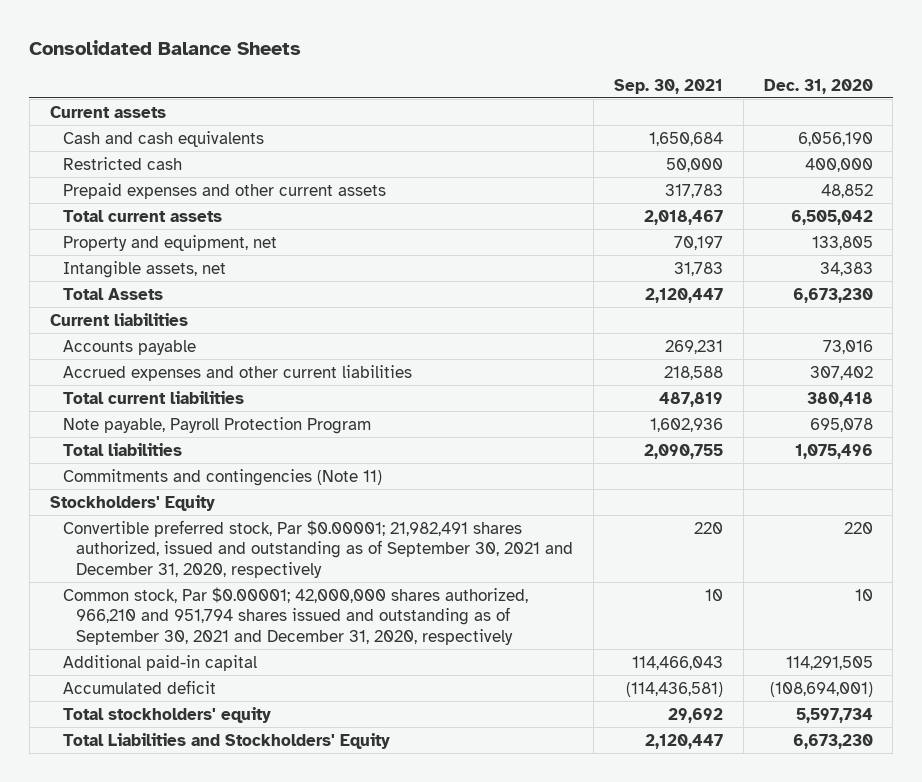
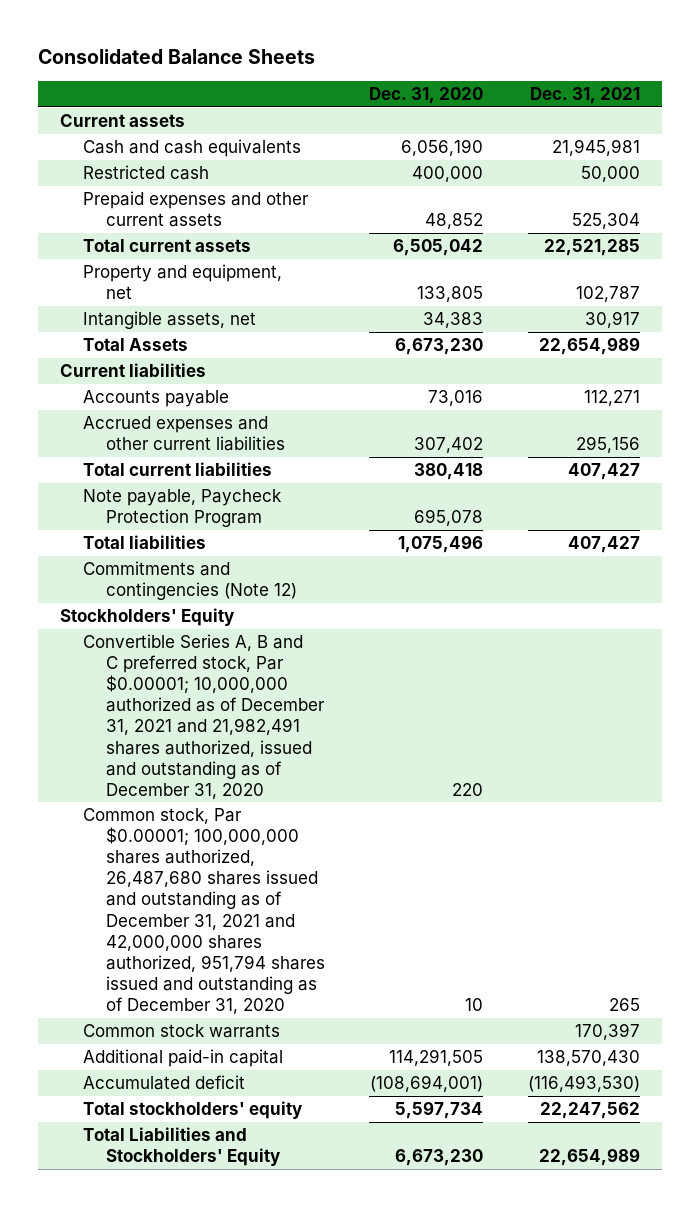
[613,78,723,94] Sep. 30, 2021 -> none
none -> [529,86,640,104] Dec. 31, 2021
[62,416,371,434] Note payable, Payroll Protection Program -> [82,488,282,528] Note payable, Paycheck Protection Program
[62,468,382,486] Commitments and contingencies (Note 11) -> [82,560,297,601] Commitments and contingencies (Note 12)
[62,519,574,578] Convertible preferred stock, Par $0.00001; 21,982,491 shares authorized, issued and outstanding as of September 30, 2021 and December 31, 2020, respectively -> [82,633,325,799] Convertible Series A, B and C preferred stock, Par $0.00001; 10,000,000 authorized as of December 31, 2021 and 21,982,491 shares authorized, issued and outstanding as of December 31, 2020
[62,586,528,645] Common stock, Par $0.00001; 42,000,000 shares authorized, 966,210 and 951,794 shares issued and outstanding as of September 30, 2021 and December 31, 2020, respectively -> [82,807,325,1015] Common stock, Par $0.00001; 100,000,000 shares authorized, 26,487,680 shares issued and outstanding as of December 31, 2021 and 42,000,000 shares authorized, 951,794 shares issued and outstanding as of December 31, 2020
none -> [82,1023,280,1038] Common stock warrants

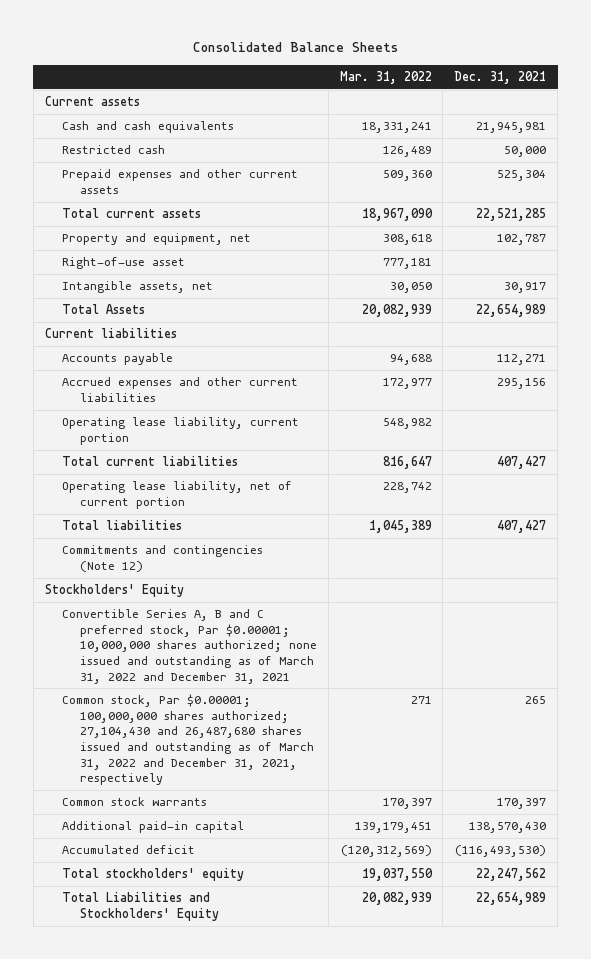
[369,86,484,104] Dec. 31, 2020 -> none
none -> [339,70,432,84] Mar. 31, 2022
none -> [62,257,186,270] Right-of-use asset
none -> [62,417,300,445] Operating lease liability, current portion
[82,488,282,528] Note payable, Paycheck Protection Program -> none
none -> [62,481,293,509] Operating lease liability, net of current portion
[82,633,325,799] Convertible Series A, B and C preferred stock, Par $0.00001; 10,000,000 authorized as of December 31, 2021 and 21,982,491 shares authorized, issued and outstanding as of December 31, 2020 -> [62,609,317,684] Convertible Series A, B and C preferred stock, Par $0.00001; 10,000,000 shares authorized; none issued and outstanding as of March 31, 2022 and December 31, 2021
[82,807,325,1015] Common stock, Par $0.00001; 100,000,000 shares authorized, 26,487,680 shares issued and outstanding as of December 31, 2021 and 42,000,000 shares authorized, 951,794 shares issued and outstanding as of December 31, 2020 -> [62,694,314,786] Common stock, Par $0.00001; 100,000,000 shares authorized; 27,104,430 and 26,487,680 shares issued and outstanding as of March 31, 2022 and December 31, 2021, respectively

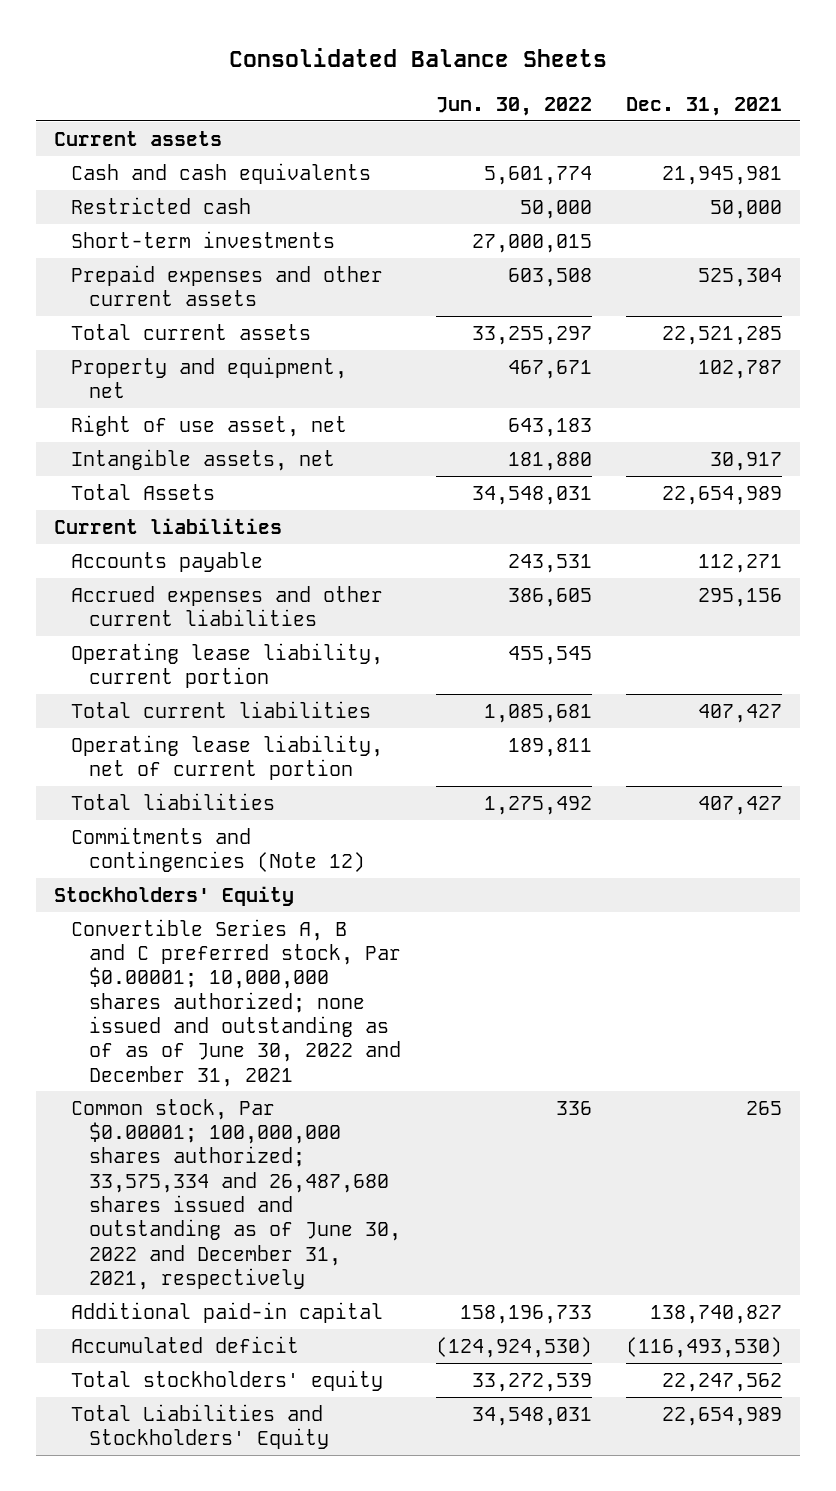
[339,70,432,84] Mar. 31, 2022 -> none
none -> [435,97,592,117] Jun. 30, 2022
none -> [71,230,336,248] Short-term investments
[62,257,186,270] Right-of-use asset -> [71,414,348,437] Right of use asset, net
[62,797,208,807] Common stock warrants -> none
[62,609,317,684] Convertible Series A, B and C preferred stock, Par $0.00001; 10,000,000 shares authorized; none issued and outstanding as of March 31, 2022 and December 31, 2021 -> [71,918,401,1087] Convertible Series A, B and C preferred stock, Par $0.00001; 10,000,000 shares authorized; none issued and outstanding as of as of June 30, 2022 and December 31, 2021
[62,694,314,786] Common stock, Par $0.00001; 100,000,000 shares authorized; 27,104,430 and 26,487,680 shares issued and outstanding as of March 31, 2022 and December 31, 2021, respectively -> [71,1098,401,1290] Common stock, Par $0.00001; 100,000,000 shares authorized; 33,575,334 and 26,487,680 shares issued and outstanding as of June 30, 2022 and December 31, 2021, respectively
[469,822,547,834] 138,570,430 -> [650,1304,783,1324] 138,740,827

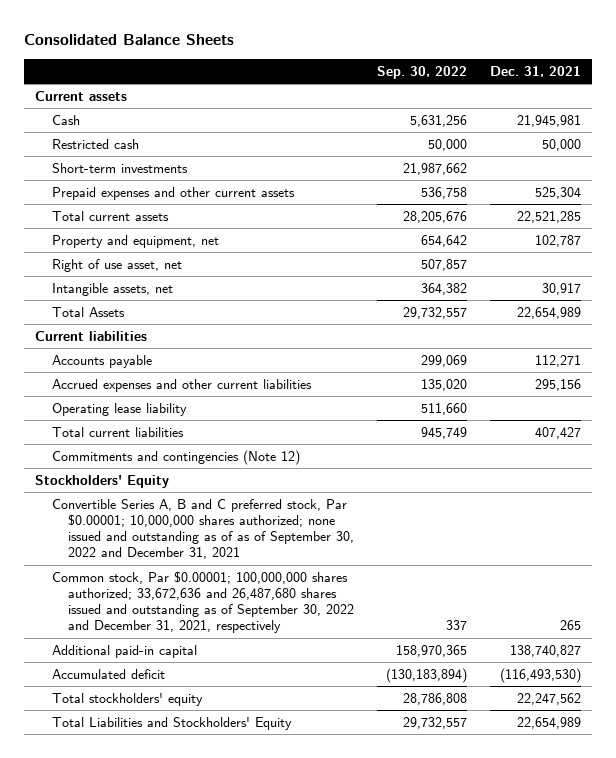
[435,97,592,117] Jun. 30, 2022 -> none
none -> [377,65,468,79] Sep. 30, 2022
[71,162,372,184] Cash and cash equivalents -> [51,114,80,125] Cash
[71,642,384,689] Operating lease liability, current portion -> [51,402,187,416] Operating lease liability
[71,734,384,781] Operating lease liability, net of current portion -> none
[71,792,276,810] Total liabilities -> none
[71,918,401,1087] Convertible Series A, B and C preferred stock, Par $0.00001; 10,000,000 shares authorized; none issued and outstanding as of as of June 30, 2022 and December 31, 2021 -> [51,498,355,560] Convertible Series A, B and C preferred stock, Par $0.00001; 10,000,000 shares authorized; none issued and outstanding as of as of September 30, 2022 and December 31, 2021
[71,1098,401,1290] Common stock, Par $0.00001; 100,000,000 shares authorized; 33,575,334 and 26,487,680 shares issued and outstanding as of June 30, 2022 and December 31, 2021, respectively -> [51,570,355,634] Common stock, Par $0.00001; 100,000,000 shares authorized; 33,672,636 and 26,487,680 shares issued and outstanding as of September 30, 2022 and December 31, 2021, respectively

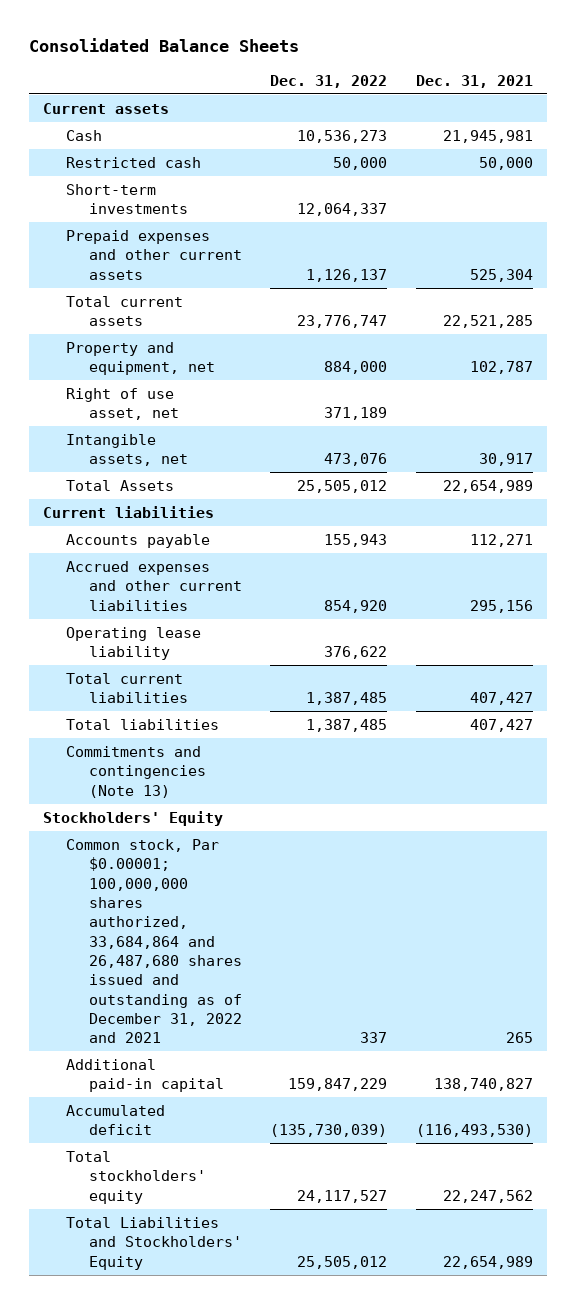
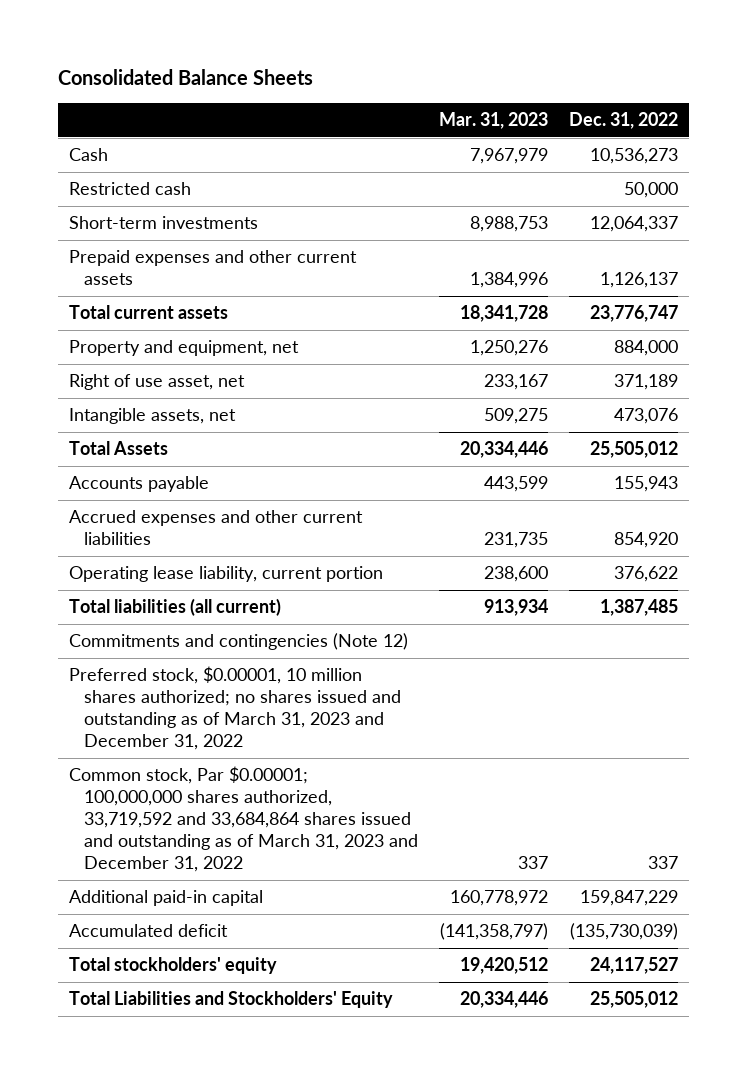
[415,74,533,88] Dec. 31, 2021 -> none
none -> [439,111,549,129] Mar. 31, 2023
[43,102,170,114] Current assets -> none
[43,505,215,518] Current liabilities -> none
[65,672,188,704] Total current liabilities -> none
[43,810,224,826] Stockholders' Equity -> none
[65,626,201,661] Operating lease liability -> [68,566,383,583] Operating lease liability, current portion
[65,718,219,730] Total liabilities -> [68,598,281,617] Total liabilities (all current)
[65,745,206,798] Commitments and contingencies (Note 13) -> [68,633,408,651] Commitments and contingencies (Note 12)
none -> [68,666,402,750] Preferred stock, $0.00001, 10 million shares authorized; no shares issued and outstanding as of March 31, 2023 and December 31, 2022
[65,838,242,1044] Common stock, Par $0.00001; 100,000,000 shares authorized, 33,684,864 and 26,487,680 shares issued and outstanding as of December 31, 2022 and 2021 -> [68,766,419,872] Common stock, Par $0.00001; 100,000,000 shares authorized, 33,719,592 and 33,684,864 shares issued and outstanding as of March 31, 2023 and December 31, 2022

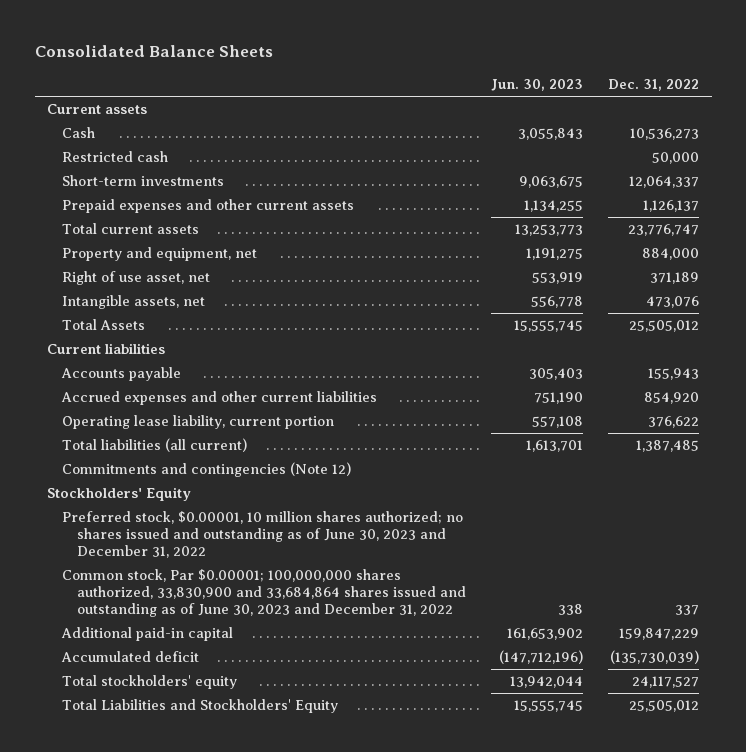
[439,111,549,129] Mar. 31, 2023 -> none
none -> [491,79,584,92] Jun. 30, 2023
none -> [47,104,148,115] Current assets
none -> [47,343,166,355] Current liabilities
none -> [47,487,192,502] Stockholders' Equity
[68,666,402,750] Preferred stock, $0.00001, 10 million shares authorized; no shares issued and outstanding as of March 31, 2023 and December 31, 2022 -> [62,511,464,559] Preferred stock, $0.00001, 10 million shares authorized; no shares issued and outstanding as of June 30, 2023 and December 31, 2022
[68,766,419,872] Common stock, Par $0.00001; 100,000,000 shares authorized, 33,719,592 and 33,684,864 shares issued and outstanding as of March 31, 2023 and December 31, 2022 -> [62,569,467,618] Common stock, Par $0.00001; 100,000,000 shares authorized, 33,830,900 and 33,684,864 shares issued and outstanding as of June 30, 2023 and December 31, 2022

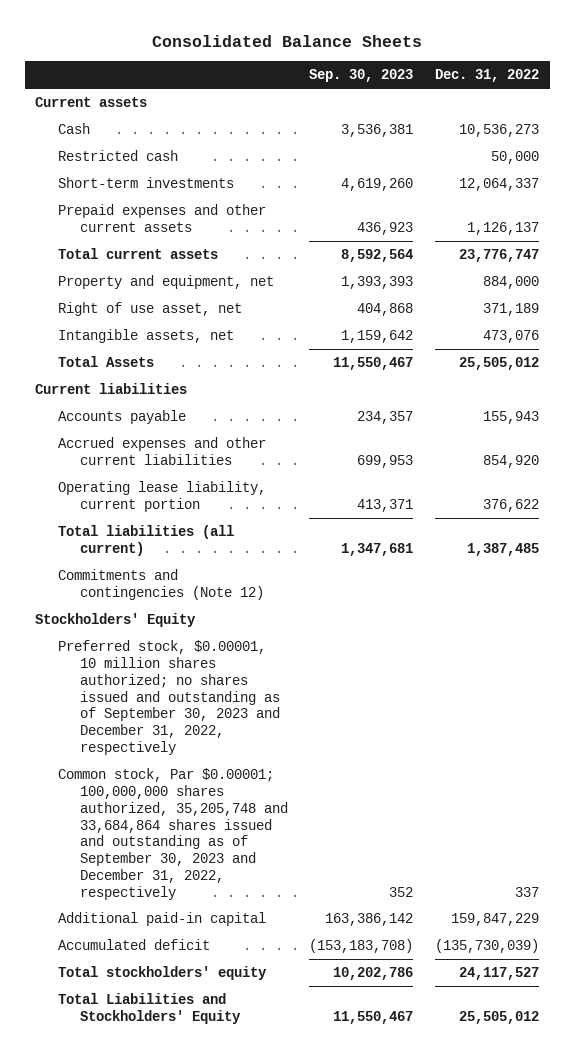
[491,79,584,92] Jun. 30, 2023 -> none
none -> [309,69,414,83] Sep. 30, 2023
[62,511,464,559] Preferred stock, $0.00001, 10 million shares authorized; no shares issued and outstanding as of June 30, 2023 and December 31, 2022 -> [57,640,280,755] Preferred stock, $0.00001, 10 million shares authorized; no shares issued and outstanding as of September 30, 2023 and December 31, 2022, respectively
[62,569,467,618] Common stock, Par $0.00001; 100,000,000 shares authorized, 33,830,900 and 33,684,864 shares issued and outstanding as of June 30, 2023 and December 31, 2022 -> [57,768,288,900] Common stock, Par $0.00001; 100,000,000 shares authorized, 35,205,748 and 33,684,864 shares issued and outstanding as of September 30, 2023 and December 31, 2022, respectively

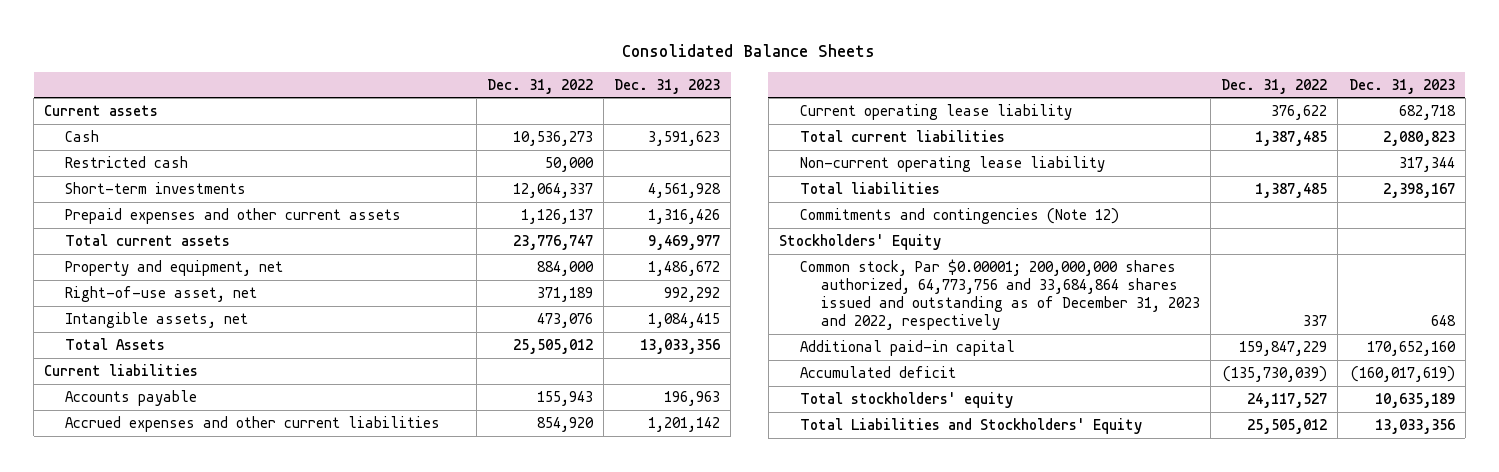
[309,69,414,83] Sep. 30, 2023 -> none
none -> [614,78,721,94] Dec. 31, 2023
[57,302,242,317] Right of use asset, net -> [65,285,258,302] Right-of-use asset, net
[57,481,266,513] Operating lease liability, current portion -> [799,103,1072,120] Current operating lease liability
none -> [799,129,1005,142] Total current liabilities
none -> [799,155,1105,172] Non-current operating lease liability
[57,525,234,557] Total liabilities (all current) -> [799,181,940,194] Total liabilities
[57,640,280,755] Preferred stock, $0.00001, 10 million shares authorized; no shares issued and outstanding as of September 30, 2023 and December 31, 2022, respectively -> none
[57,768,288,900] Common stock, Par $0.00001; 100,000,000 shares authorized, 35,205,748 and 33,684,864 shares issued and outstanding as of September 30, 2023 and December 31, 2022, respectively -> [799,258,1201,330] Common stock, Par $0.00001; 200,000,000 shares authorized, 64,773,756 and 33,684,864 shares issued and outstanding as of December 31, 2023 and 2022, respectively

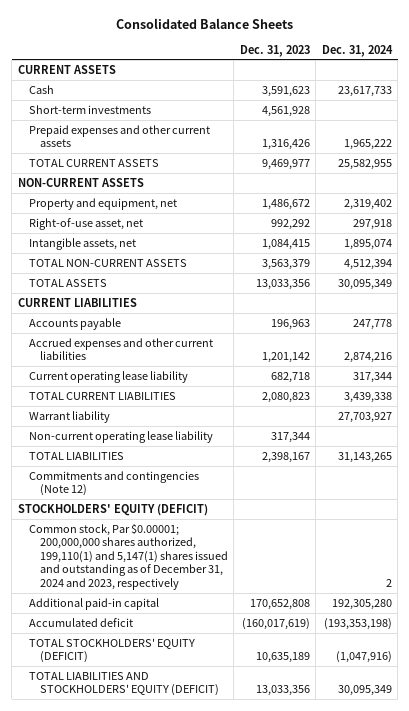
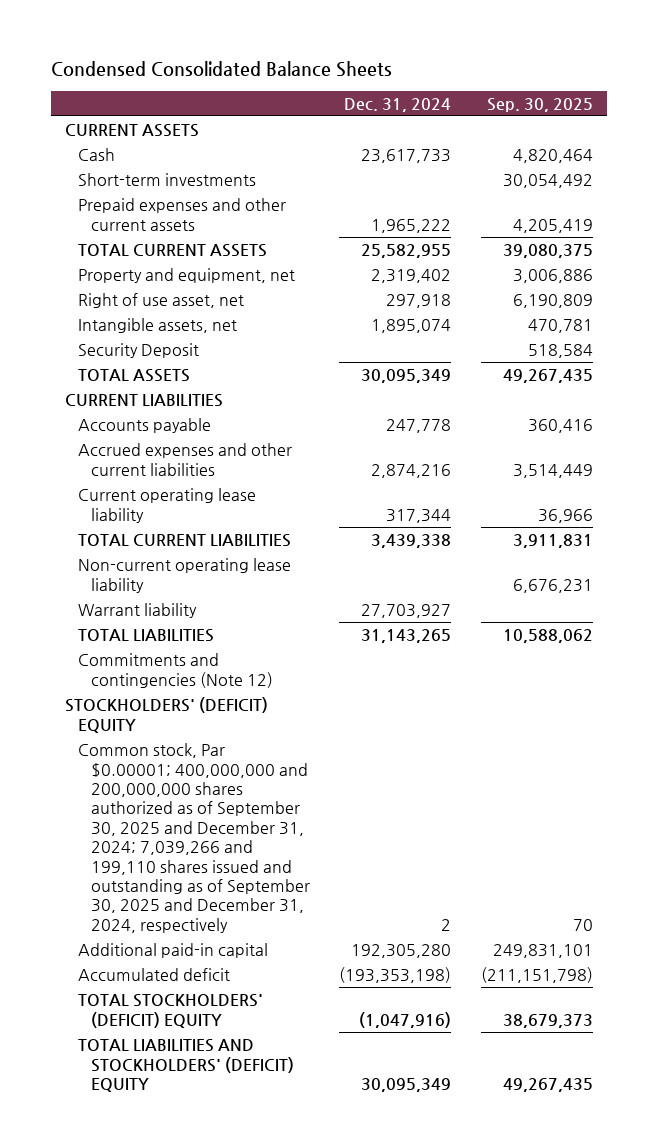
[115,17,293,29] Consolidated Balance Sheets -> [50,60,392,77] Condensed Consolidated Balance Sheets
[239,44,310,57] Dec. 31, 2023 -> none
none -> [486,97,593,112] Sep. 30, 2025
[17,177,144,187] NON-CURRENT ASSETS -> none
[28,217,143,230] Right-of-use asset, net -> [78,293,245,309] Right of use asset, net
[28,258,187,267] TOTAL NON-CURRENT ASSETS -> none
none -> [78,343,200,359] Security Deposit
[28,410,110,423] Warrant liability -> [78,603,198,619] Warrant liability
[17,503,208,516] STOCKHOLDERS' EQUITY (DEFICIT) -> [65,697,269,733] STOCKHOLDERS' (DEFICIT) EQUITY
[28,522,228,590] Common stock, Par $0.00001; 200,000,000 shares authorized, 199,110(1) and 5,147(1) shares issued and outstanding as of December 31, 2024 and 2023, respectively -> [78,743,311,933] Common stock, Par $0.00001; 400,000,000 and 200,000,000 shares authorized as of September 30, 2025 and December 31, 2024; 7,039,266 and 199,110 shares issued and outstanding as of September 30, 2025 and December 31, 2024, respectively
[28,637,195,664] TOTAL STOCKHOLDERS' EQUITY (DEFICIT) -> [78,994,264,1028] TOTAL STOCKHOLDERS' (DEFICIT) EQUITY
[28,671,219,697] TOTAL LIABILITIES AND STOCKHOLDERS' EQUITY (DEFICIT) -> [78,1039,295,1092] TOTAL LIABILITIES AND STOCKHOLDERS' (DEFICIT) EQUITY

